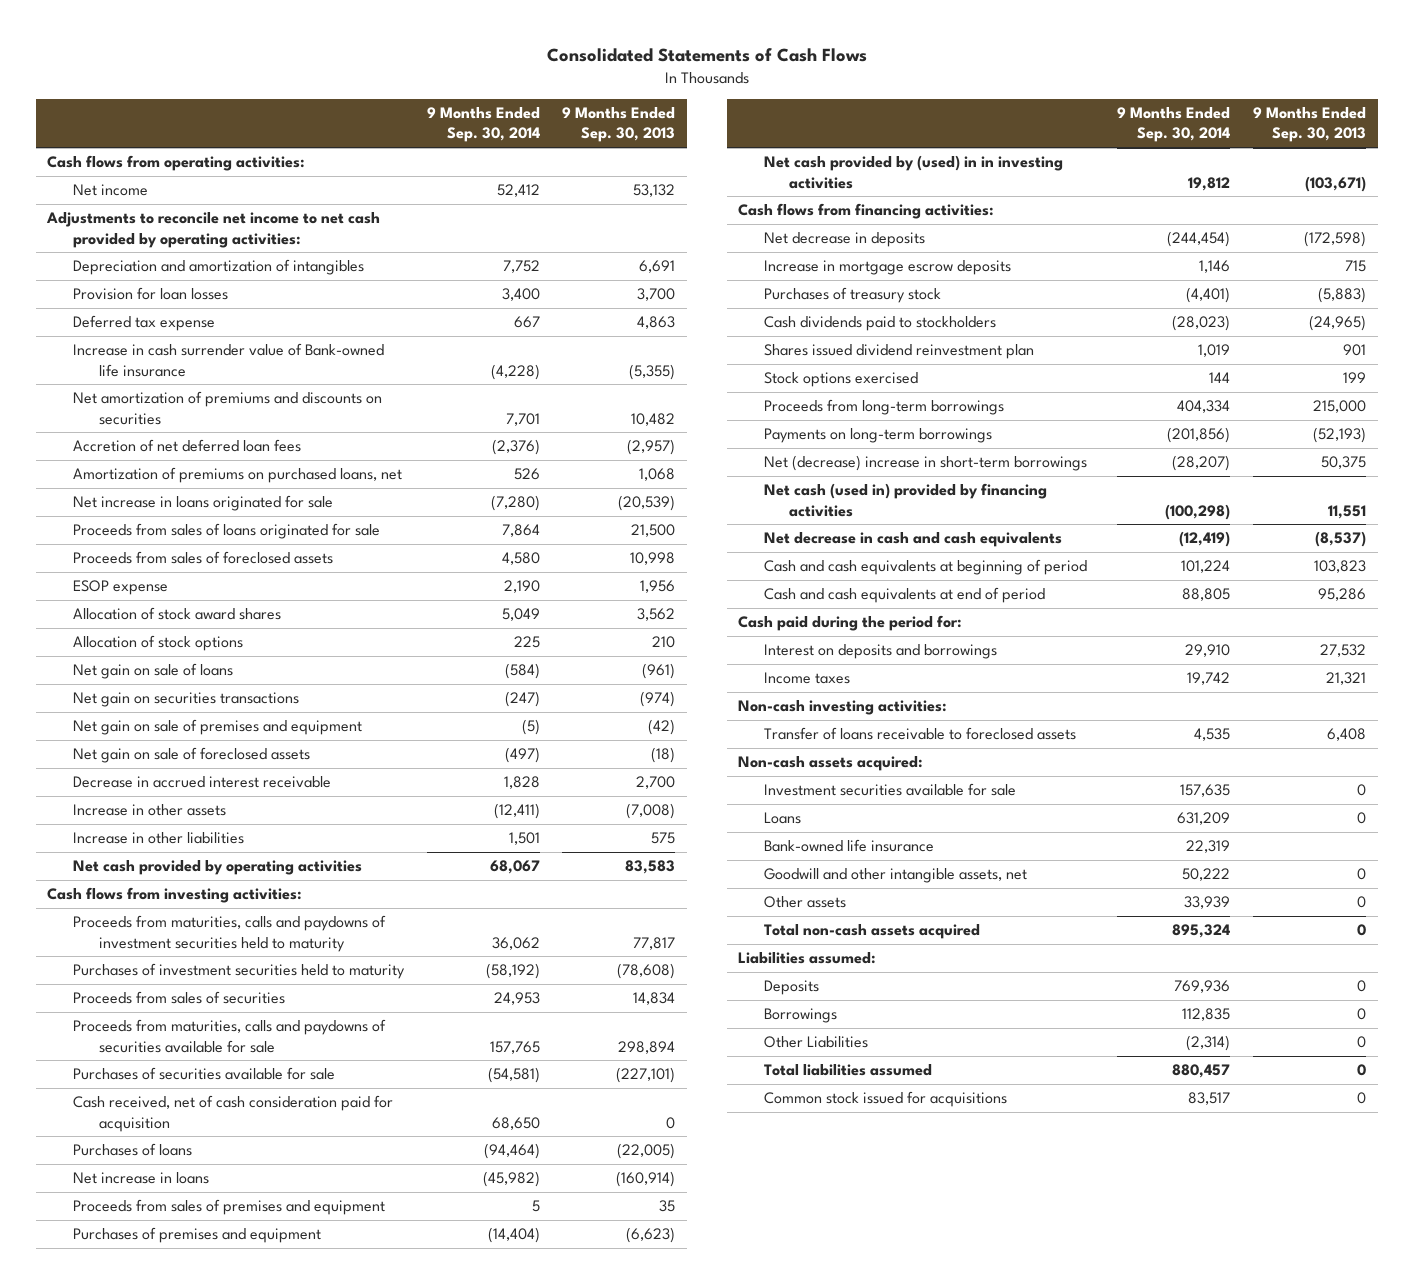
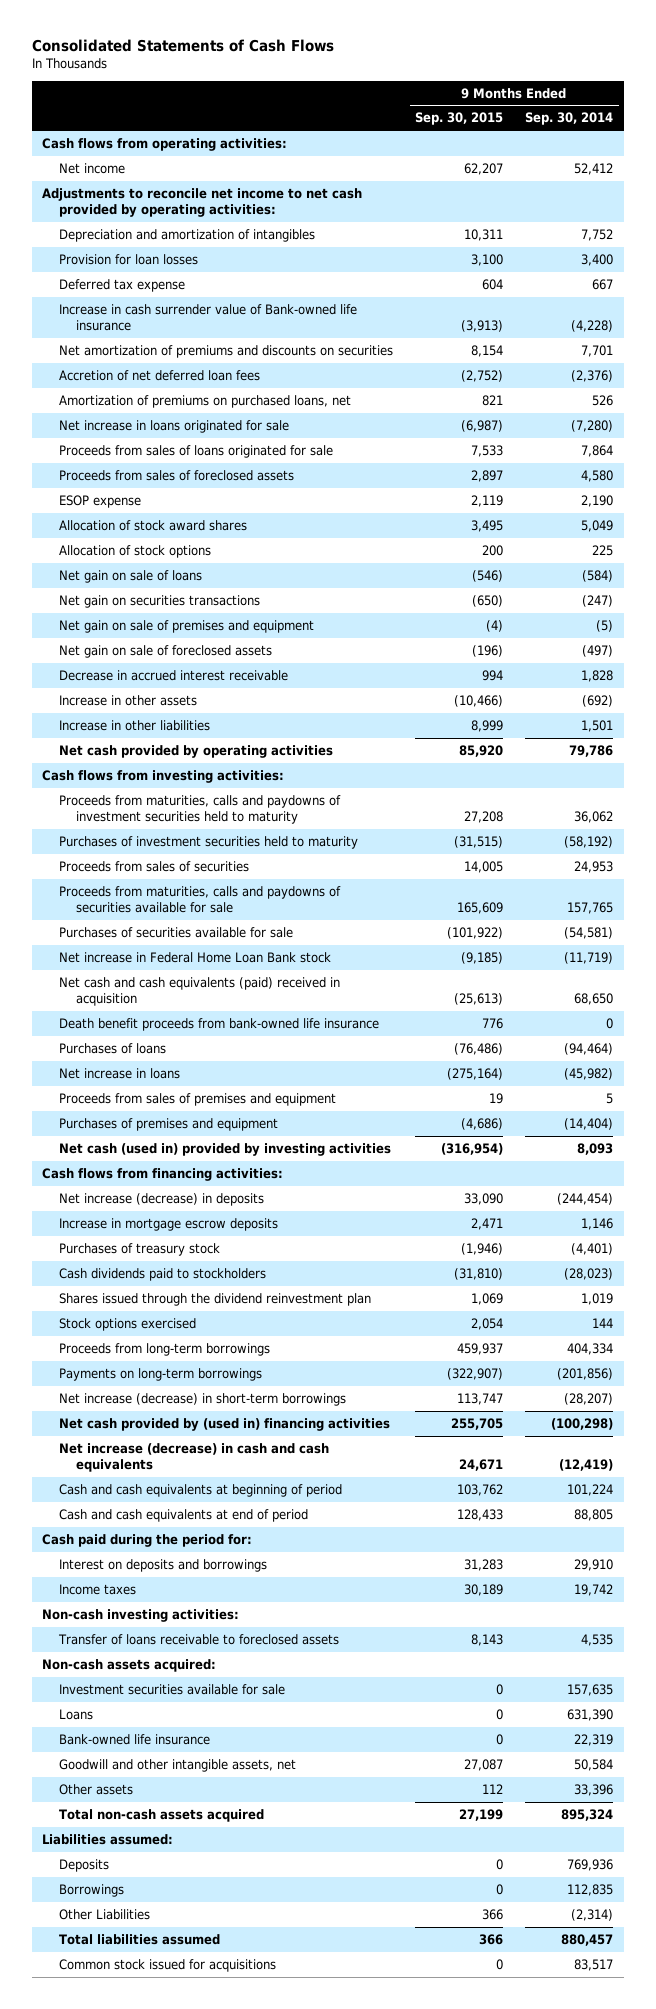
[562,107,676,143] 9 Months Ended Sep. 30, 2013 -> none
none -> [415,112,504,126] Sep. 30, 2015
[493,803,540,820] (12,411) -> [582,695,614,708] (692)
[489,860,540,875] 68,067 -> [569,745,614,758] 79,786
none -> [59,952,332,964] Net increase in Federal Home Loan Bank stock
[72,1095,393,1132] Cash received, net of cash consideration paid for acquisition -> [59,977,341,1007] Net cash and cash equivalents (paid) received in acquisition
none -> [59,1018,380,1032] Death benefit proceeds from bank-owned life insurance
[763,155,1063,189] Net cash provided by (used) in in investing activities -> [59,1143,392,1157] Net cash (used in) provided by investing activities
[1188,176,1231,191] 19,812 -> [577,1143,614,1156] 8,093
[763,232,925,248] Net decrease in deposits -> [59,1193,265,1207] Net increase (decrease) in deposits
[763,344,1034,360] Shares issued dividend reinvestment plan -> [59,1293,372,1307] Shares issued through the dividend reinvestment plan
[763,455,1087,472] Net (decrease) increase in short-term borrowings -> [59,1393,347,1407] Net increase (decrease) in short-term borrowings
[763,483,1047,517] Net cash (used in) provided by financing activities -> [59,1418,391,1432] Net cash provided by (used in) financing activities
[763,532,1062,548] Net decrease in cash and cash equivalents -> [59,1443,330,1473] Net increase (decrease) in cash and cash equivalents
[1177,812,1231,826] 631,209 -> [567,1709,614,1722] 631,390
[1182,868,1231,882] 50,222 -> [574,1759,614,1772] 50,584
[1184,896,1231,910] 33,939 -> [574,1784,614,1797] 33,396

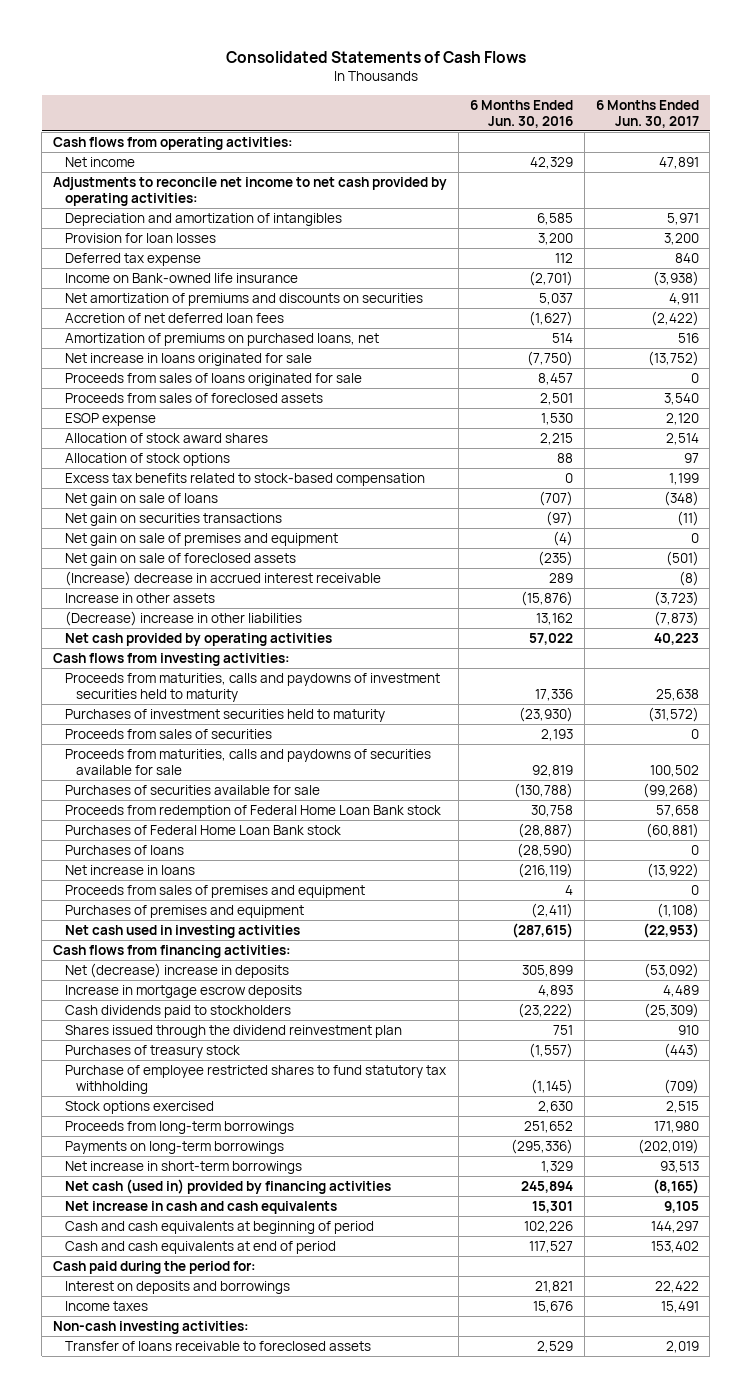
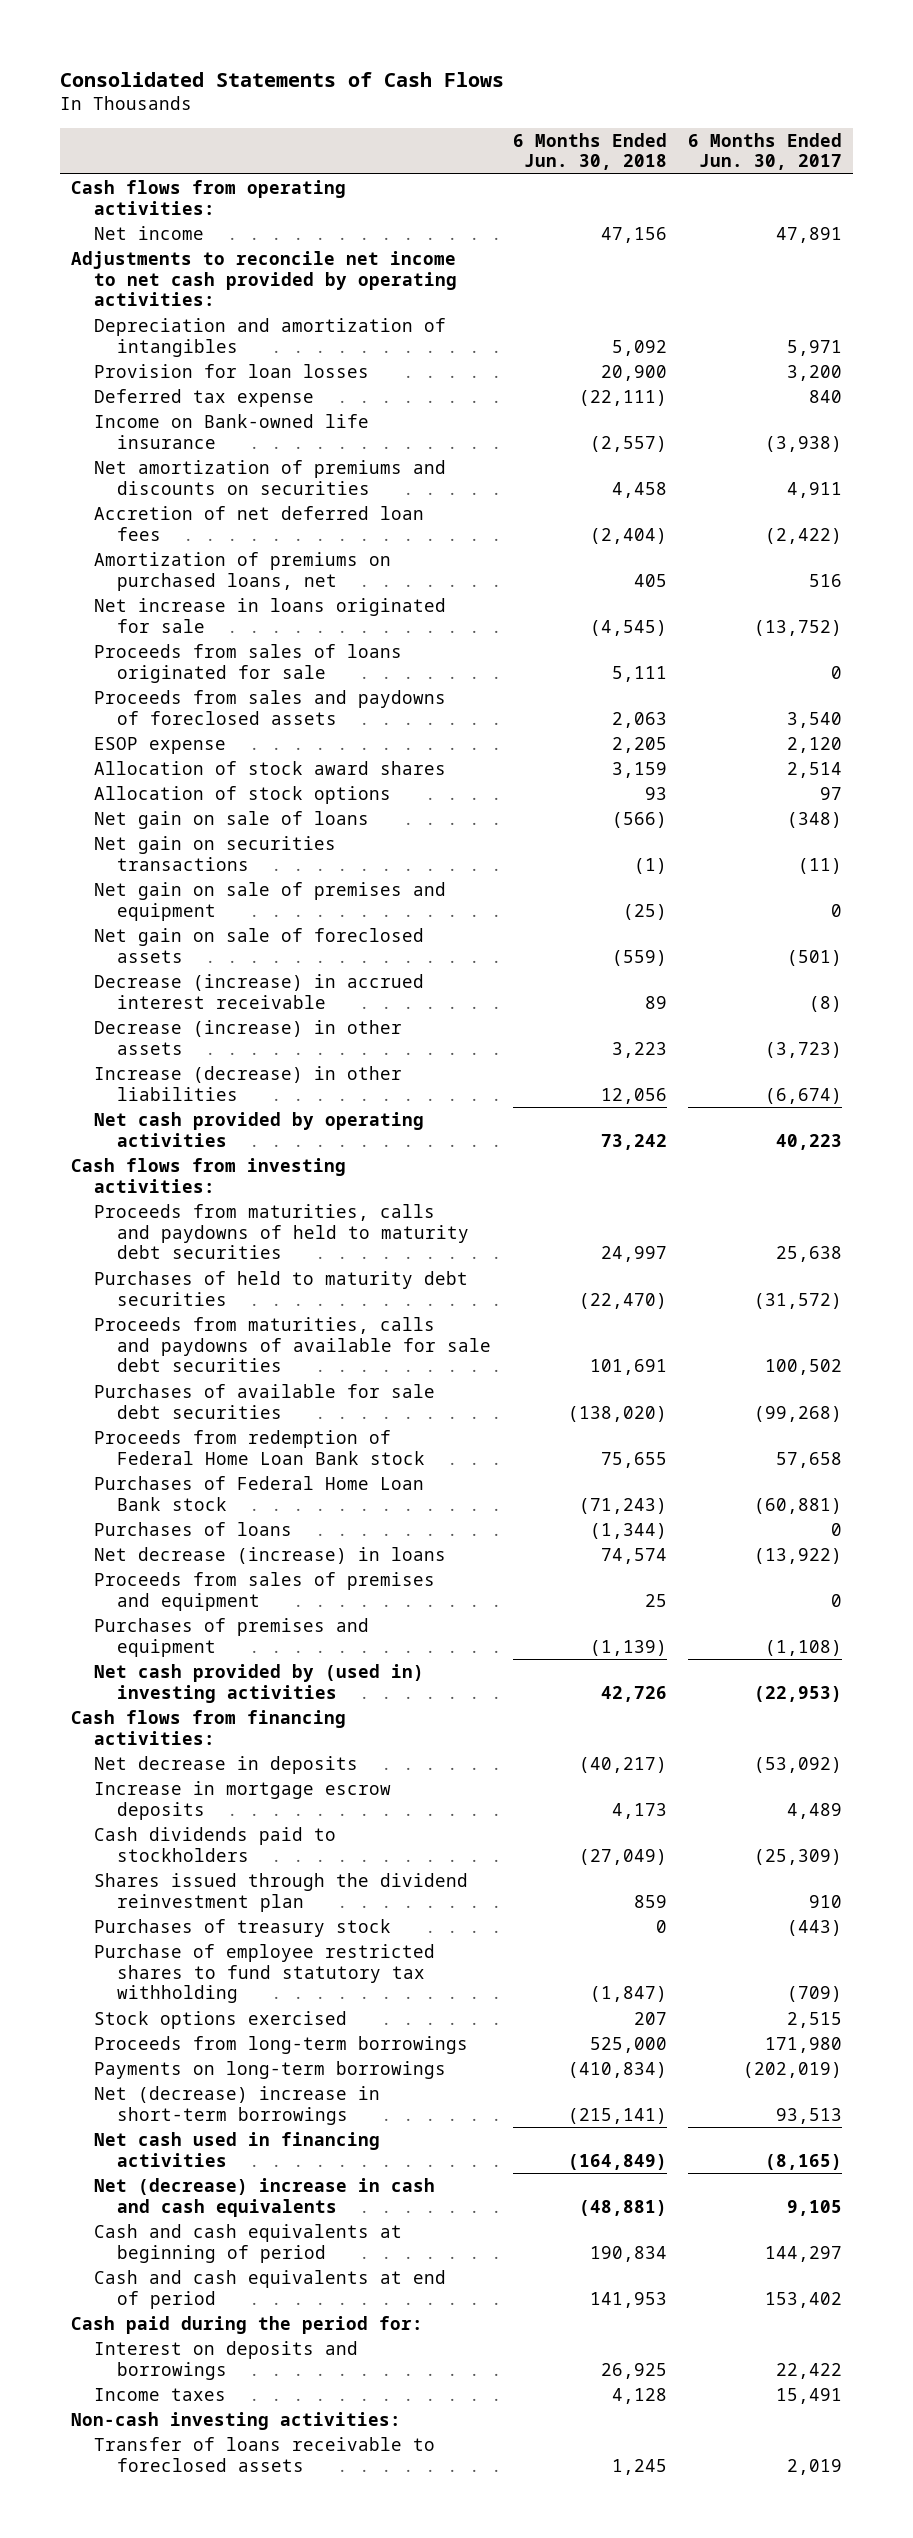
[469,99,573,128] 6 Months Ended Jun. 30, 2016 -> none
none -> [512,132,667,171] 6 Months Ended Jun. 30, 2018
[64,392,323,403] Proceeds from sales of foreclosed assets -> [93,689,446,725] Proceeds from sales and paydowns of foreclosed assets
[64,472,425,486] Excess tax benefits related to stock-based compensation -> none
[64,570,381,586] (Increase) decrease in accrued interest receivable -> [93,973,424,1009] Decrease (increase) in accrued interest receivable
[64,592,215,603] Increase in other assets -> [93,1019,402,1055] Decrease (increase) in other assets
[64,610,302,626] (Decrease) increase in other liabilities -> [93,1065,402,1101] Increase (decrease) in other liabilities
[653,610,699,626] (7,873) -> [765,1087,843,1104] (6,674)
[64,728,272,739] Proceeds from sales of securities -> none
[64,672,440,703] Proceeds from maturities, calls and paydowns of investment securities held to maturity -> [93,1203,469,1260] Proceeds from maturities, calls and paydowns of held to maturity debt securities
[64,708,385,722] Purchases of investment securities held to maturity -> [93,1270,468,1306] Purchases of held to maturity debt securities
[64,748,431,776] Proceeds from maturities, calls and paydowns of securities available for sale -> [93,1316,491,1373] Proceeds from maturities, calls and paydowns of available for sale debt securities
[64,784,320,795] Purchases of securities available for sale -> [93,1383,435,1419] Purchases of available for sale debt securities
[64,864,195,875] Net increase in loans -> [93,1546,446,1564] Net decrease (increase) in loans
[64,924,300,938] Net cash used in investing activities -> [93,1663,424,1703] Net cash provided by (used in) investing activities
[64,962,289,978] Net (decrease) increase in deposits -> [93,1755,358,1774] Net decrease in deposits
[64,1160,302,1174] Net increase in short-term borrowings -> [93,2085,380,2125] Net (decrease) increase in short-term borrowings
[64,1178,391,1194] Net cash (used in) provided by financing activities -> [93,2131,380,2167] Net cash used in financing activities
[64,1200,337,1214] Net increase in cash and cash equivalents -> [93,2177,435,2217] Net (decrease) increase in cash and cash equivalents

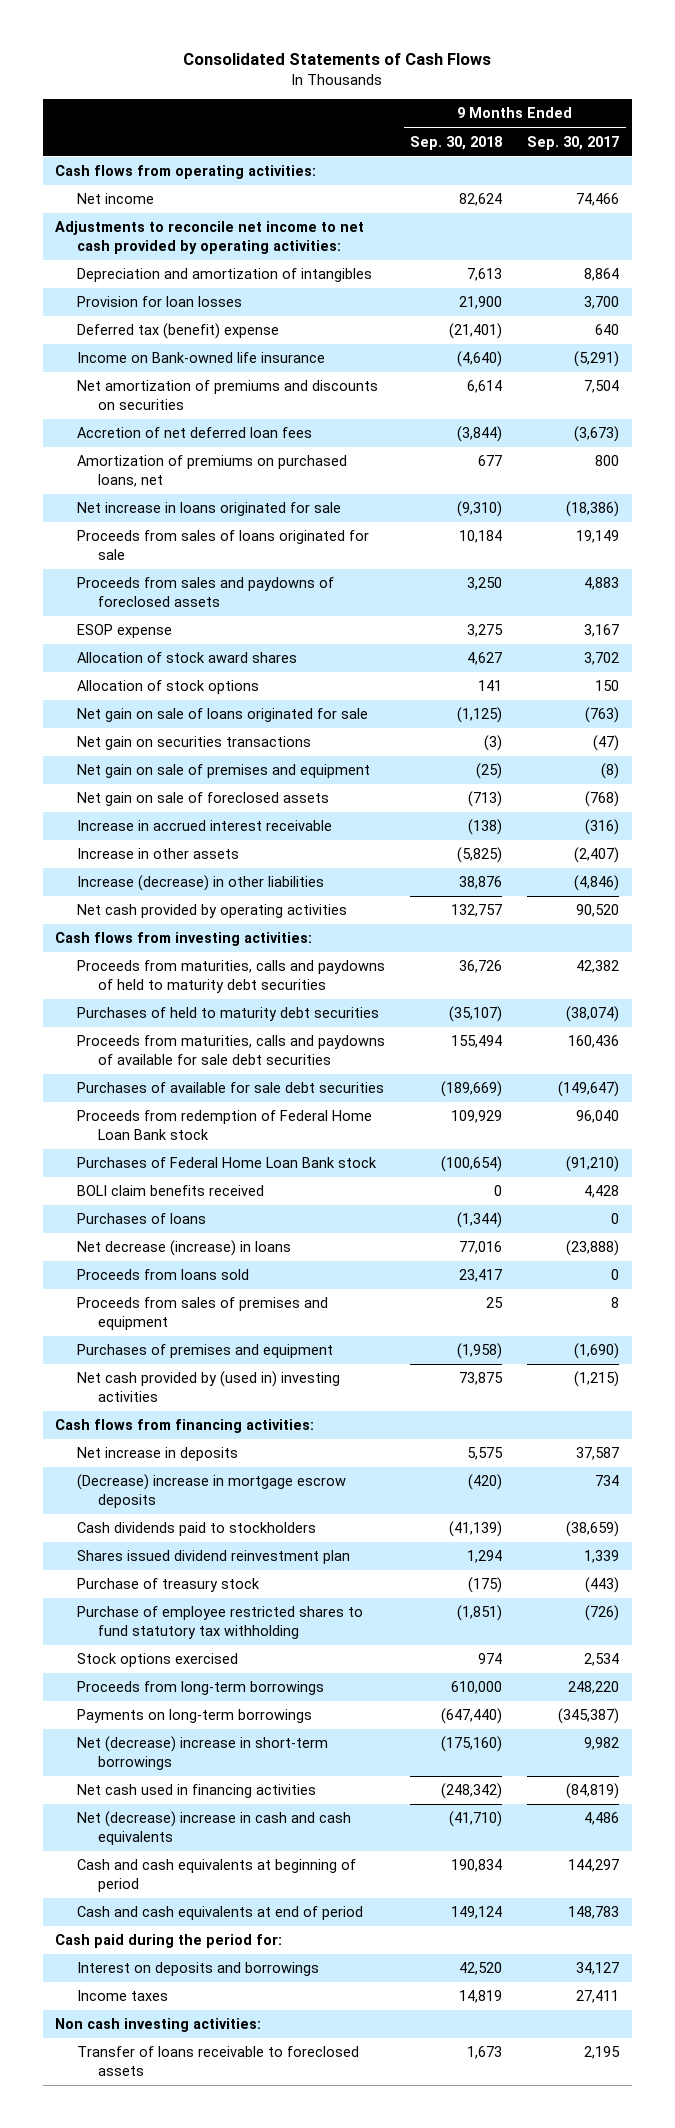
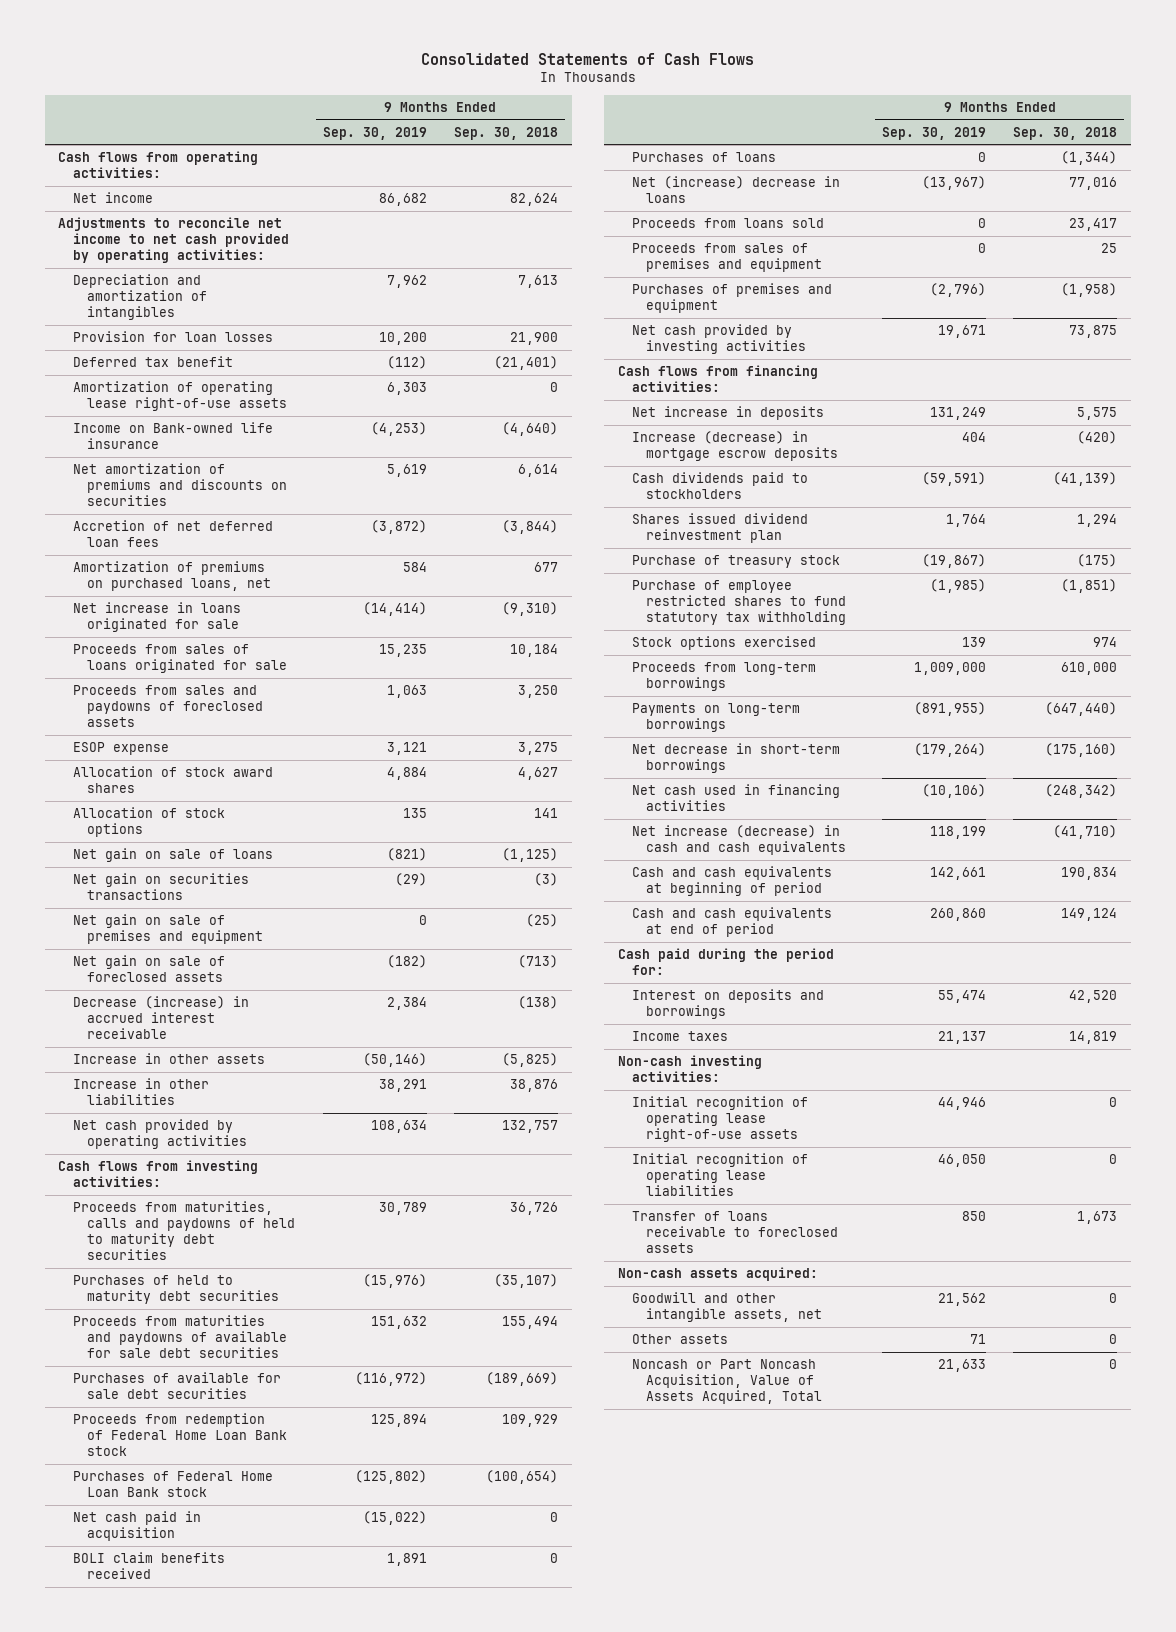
[527,135,620,150] Sep. 30, 2017 -> none
none -> [322,126,427,140] Sep. 30, 2019
[76,323,279,340] Deferred tax (benefit) expense -> [72,356,233,368] Deferred tax benefit
none -> [72,381,288,412] Amortization of operating lease right-of-use assets
[76,708,368,723] Net gain on sale of loans originated for sale -> [72,848,273,863] Net gain on sale of loans
[76,820,332,832] Increase in accrued interest receivable -> [72,996,249,1040] Decrease (increase) in accrued interest receivable
[76,875,324,892] Increase (decrease) in other liabilities -> [72,1078,209,1106] Increase in other liabilities
[76,1035,385,1065] Proceeds from maturities, calls and paydowns of available for sale debt securities -> [72,1315,288,1359] Proceeds from maturities and paydowns of available for sale debt securities
none -> [72,1511,201,1542] Net cash paid in acquisition
[76,1240,291,1257] Net decrease (increase) in loans -> [632,176,841,204] Net (increase) decrease in loans
[76,1371,340,1402] Net cash provided by (used in) investing activities -> [632,324,807,355] Net cash provided by investing activities
[76,1474,346,1508] (Decrease) increase in mortgage escrow deposits -> [632,431,839,462] Increase (decrease) in mortgage escrow deposits
[76,1736,328,1770] Net (decrease) increase in short-term borrowings -> [632,743,841,774] Net decrease in short-term borrowings
[76,1811,351,1845] Net (decrease) increase in cash and cash equivalents -> [632,825,847,856] Net increase (decrease) in cash and cash equivalents
[55,2018,262,2033] Non cash investing activities: -> [617,1055,762,1083] Non-cash investing activities:
none -> [632,1096,809,1143] Initial recognition of operating lease right-of-use assets
none -> [632,1153,809,1197] Initial recognition of operating lease liabilities
none -> [617,1267,818,1282] Non-cash assets acquired:
none -> [632,1292,823,1323] Goodwill and other intangible assets, net
none -> [632,1334,729,1345] Other assets
none -> [632,1359,823,1405] Noncash or Part Noncash Acquisition, Value of Assets Acquired, Total

